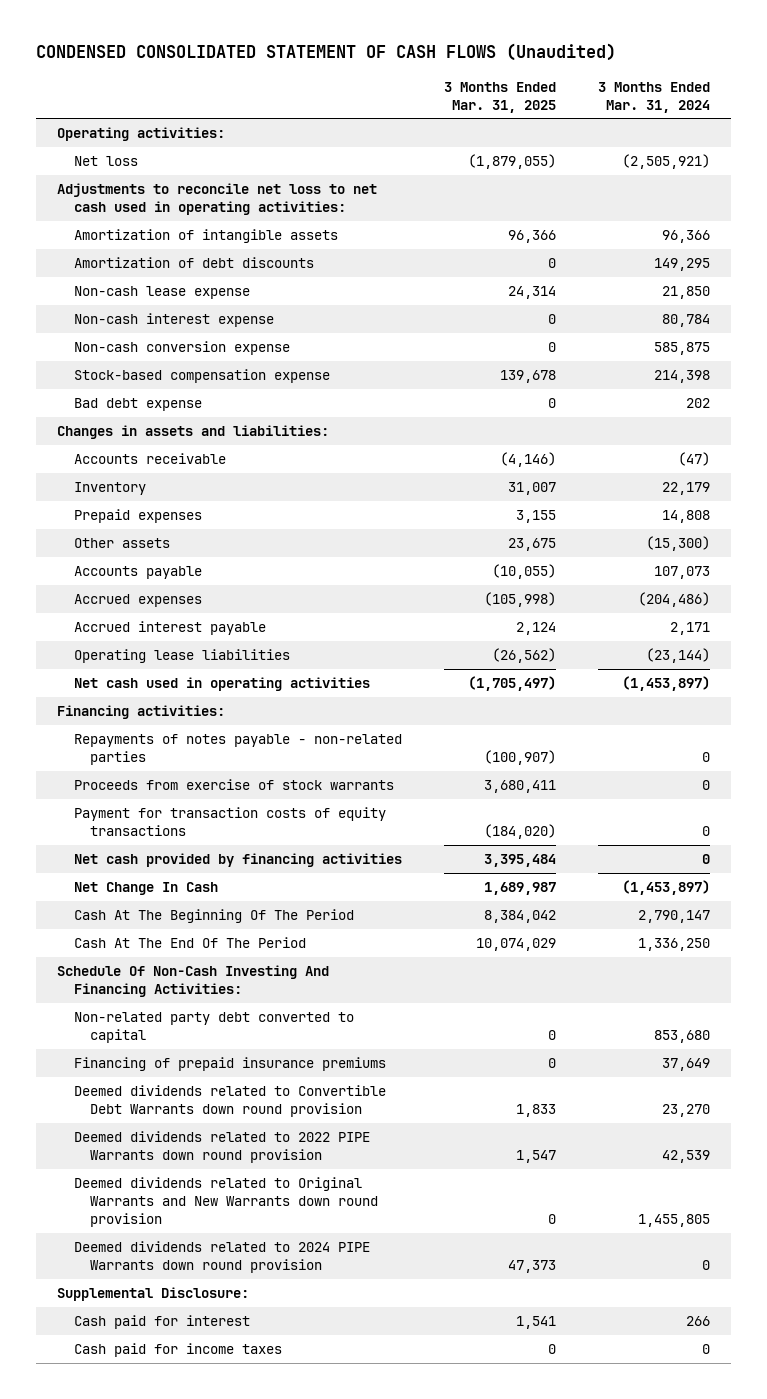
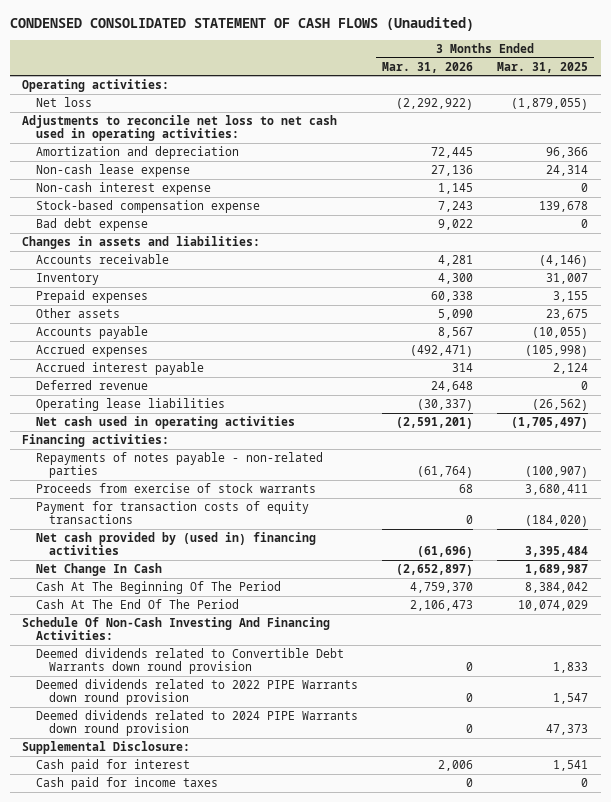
[597,81,710,113] 3 Months Ended Mar. 31, 2024 -> none
none -> [382,61,474,73] Mar. 31, 2026
[73,257,314,269] Amortization of debt discounts -> none
[73,229,338,244] Amortization of intangible assets -> [35,145,239,159] Amortization and depreciation
[73,341,290,356] Non-cash conversion expense -> none
none -> [35,379,148,390] Deferred revenue
[73,853,402,868] Net cash provided by financing activities -> [35,531,316,556] Net cash provided by (used in) financing activities
[73,1012,354,1043] Non-related party debt converted to capital -> none
[73,1057,386,1072] Financing of prepaid insurance premiums -> none
[73,1177,379,1227] Deemed dividends related to Original Warrants and New Warrants down round provision -> none

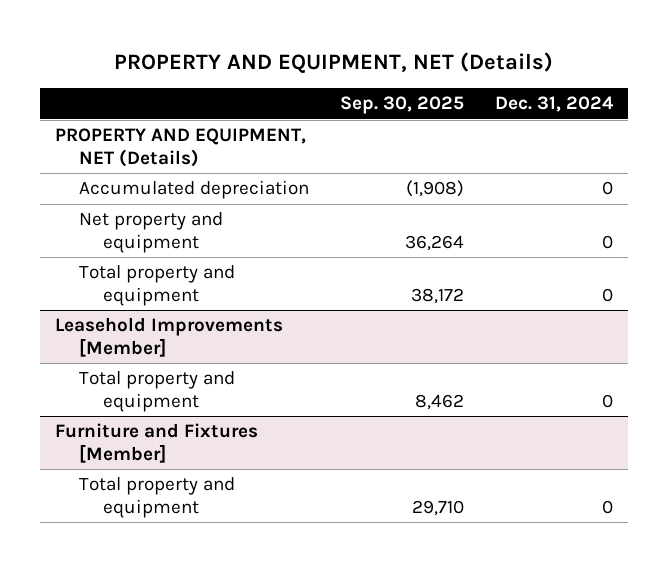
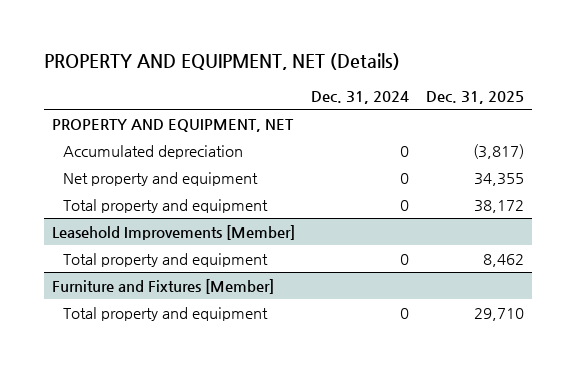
[340,96,465,115] Sep. 30, 2025 -> none
none -> [425,91,524,105] Dec. 31, 2025
[55,128,307,167] PROPERTY AND EQUIPMENT, NET (Details) -> [51,118,294,132] PROPERTY AND EQUIPMENT, NET

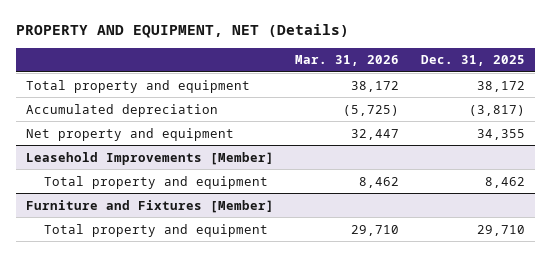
[311,91,410,105] Dec. 31, 2024 -> none
none -> [295,55,400,67] Mar. 31, 2026
[51,118,294,132] PROPERTY AND EQUIPMENT, NET -> none
[63,198,269,213] Total property and equipment -> [26,79,251,93] Total property and equipment

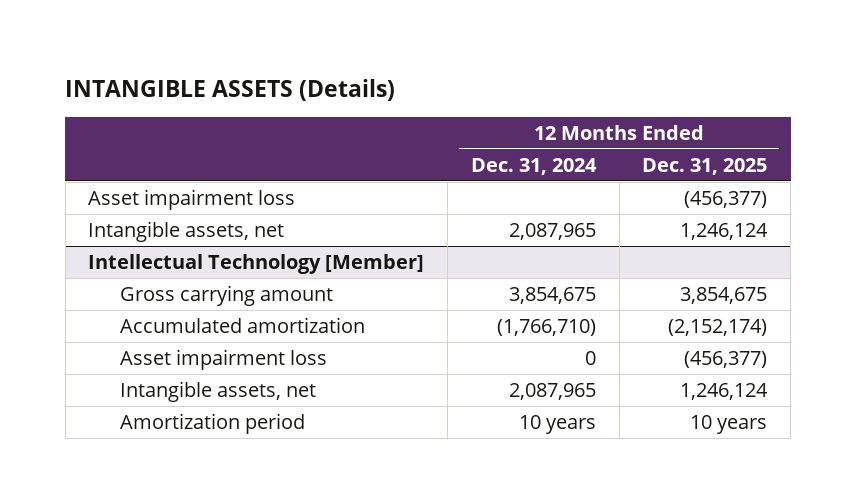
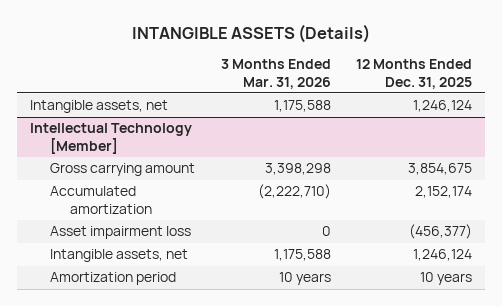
[470,158,597,176] Dec. 31, 2024 -> none
none -> [220,59,331,89] 3 Months Ended Mar. 31, 2026
[88,189,296,211] Asset impairment loss -> none
[668,319,768,337] (2,152,174) -> [415,186,473,199] 2,152,174

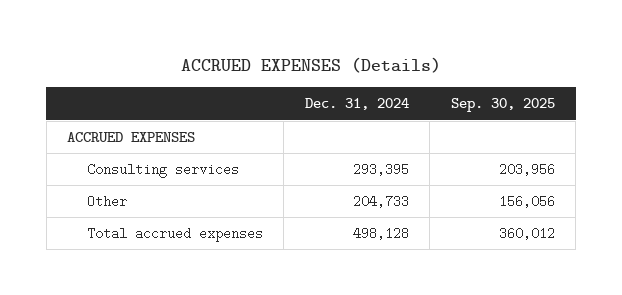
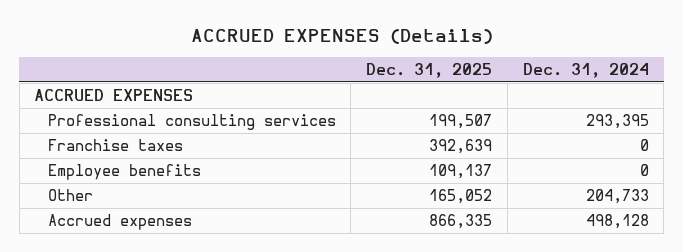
[450,98,555,113] Sep. 30, 2025 -> none
none -> [366,62,493,78] Dec. 31, 2025
[87,163,240,179] Consulting services -> [47,113,336,130] Professional consulting services
none -> [47,138,183,151] Franchise taxes
none -> [47,163,201,180] Employee benefits
[87,227,264,243] Total accrued expenses -> [47,213,192,230] Accrued expenses

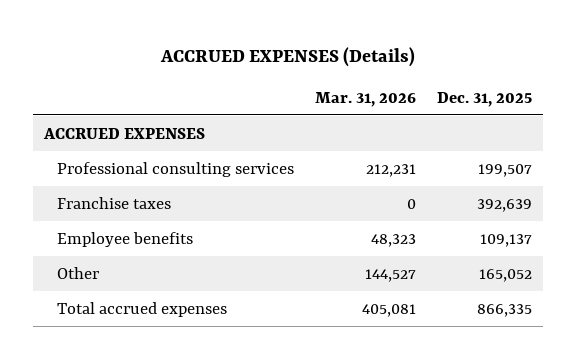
[522,62,649,78] Dec. 31, 2024 -> none
none -> [315,91,417,107] Mar. 31, 2026
[47,213,192,230] Accrued expenses -> [57,301,228,317] Total accrued expenses

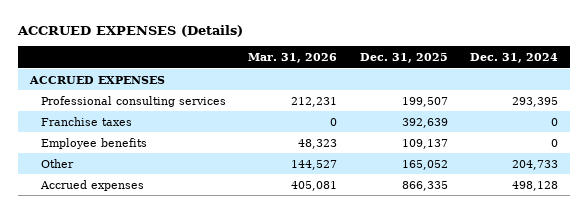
none -> [470,53,559,64] Dec. 31, 2024
[57,301,228,317] Total accrued expenses -> [39,179,144,191] Accrued expenses

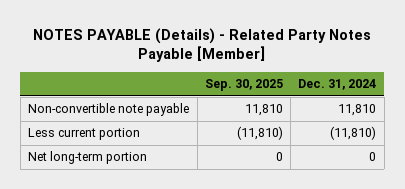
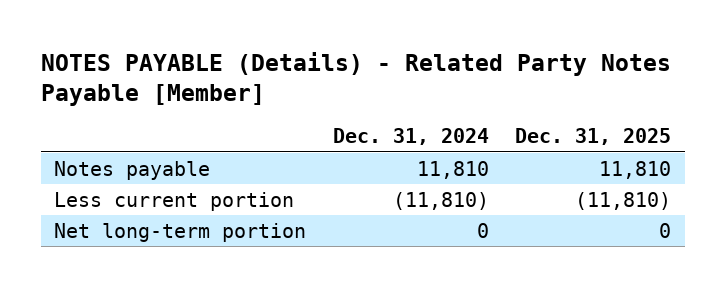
[204,79,283,92] Sep. 30, 2025 -> none
none -> [515,128,672,146] Dec. 31, 2025
[28,103,190,117] Non-convertible note payable -> [54,160,211,180] Notes payable

